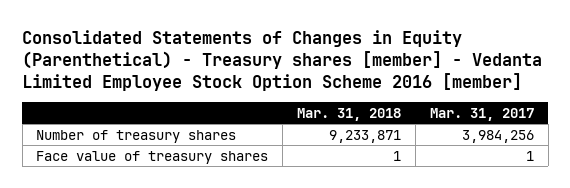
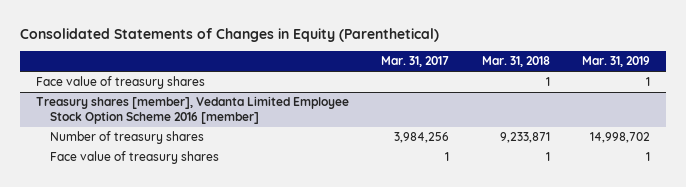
[22,30,543,92] Consolidated Statements of Changes in Equity (Parenthetical) - Treasury shares [member] - Vedanta Limited Employee Stock Option Scheme 2016 [member] -> [20,27,440,42] Consolidated Statements of Changes in Equity (Parenthetical)
none -> [581,56,650,68] Mar. 31, 2019
none -> [36,76,206,90] Face value of treasury shares
none -> [36,96,350,125] Treasury shares [member], Vedanta Limited Employee Stock Option Scheme 2016 [member]

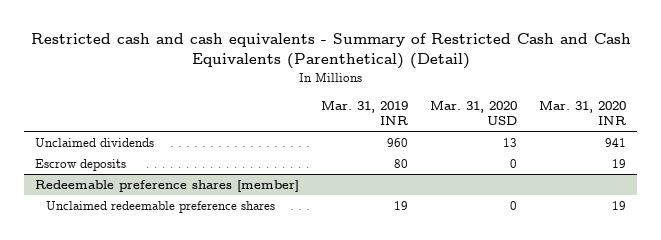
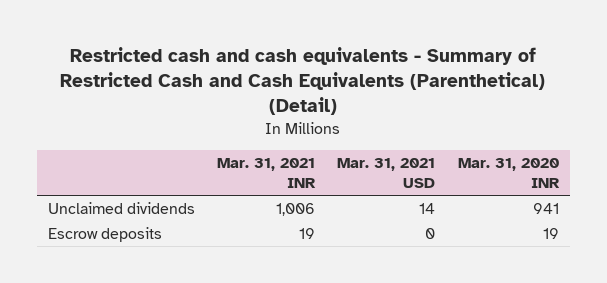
[321,99,409,126] Mar. 31, 2019 INR -> none
[430,99,518,126] Mar. 31, 2020 USD -> none
none -> [217,158,317,189] Mar. 31, 2021 INR
none -> [337,158,436,189] Mar. 31, 2021 USD
[35,179,300,192] Redeemable preference shares [member] -> none
[45,200,275,213] Unclaimed redeemable preference shares -> none

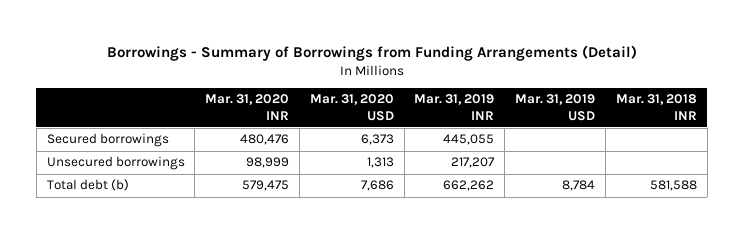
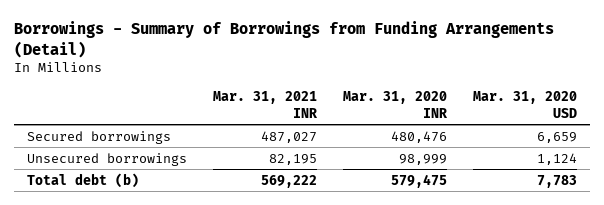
[414,94,495,120] Mar. 31, 2019 INR -> none
[515,94,596,121] Mar. 31, 2019 USD -> none
[615,94,697,120] Mar. 31, 2018 INR -> none
none -> [212,91,318,118] Mar. 31, 2021 INR
[360,134,394,146] 6,373 -> [537,131,578,143] 6,659
[366,157,394,169] 1,313 -> [537,152,578,165] 1,124
[360,180,394,192] 7,686 -> [537,174,578,188] 7,783

